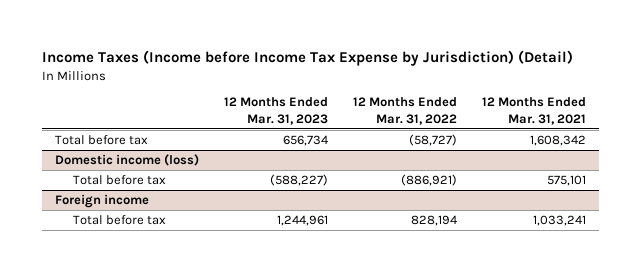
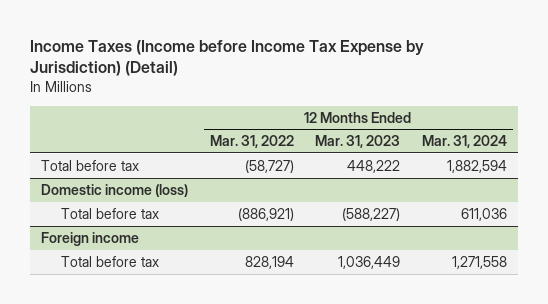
[482,97,587,125] 12 Months Ended Mar. 31, 2021 -> none
none -> [422,135,508,149] Mar. 31, 2024
[282,134,328,146] 656,734 -> [347,159,401,173] 448,222
[276,214,328,226] 1,244,961 -> [338,255,401,269] 1,036,449

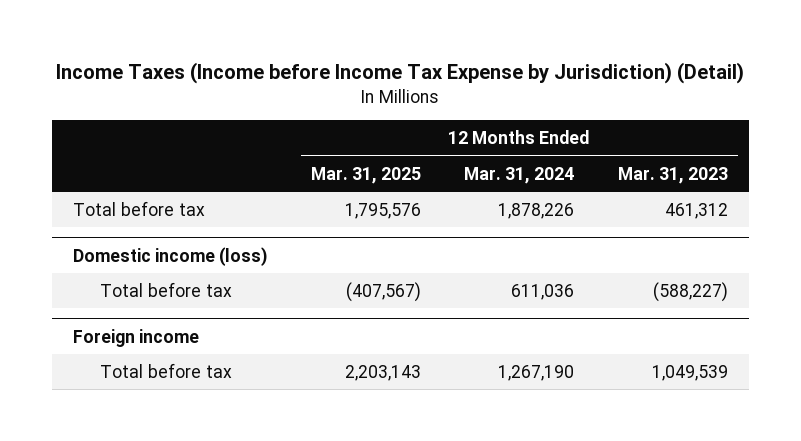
[209,135,294,149] Mar. 31, 2022 -> none
none -> [311,166,422,184] Mar. 31, 2025
[347,159,401,173] 448,222 -> [664,202,728,219] 461,312
[447,159,508,173] 1,882,594 -> [498,202,575,219] 1,878,226
[338,255,401,269] 1,036,449 -> [651,364,728,381] 1,049,539
[452,255,508,269] 1,271,558 -> [498,364,575,381] 1,267,190

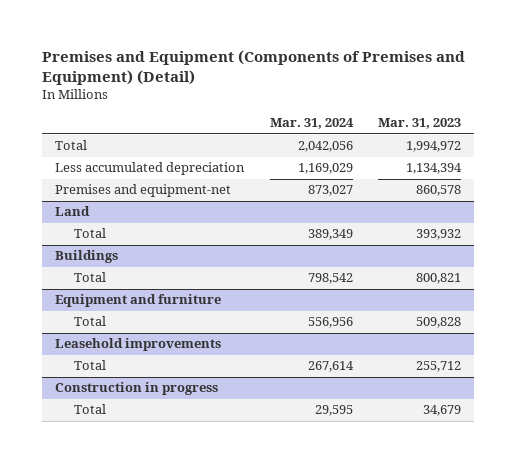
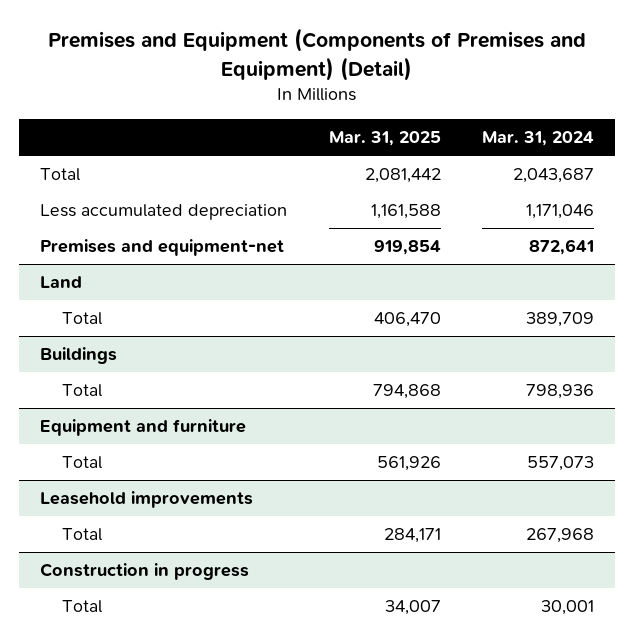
[378,118,462,130] Mar. 31, 2023 -> none
none -> [328,131,441,147] Mar. 31, 2025
[297,141,353,153] 2,042,056 -> [513,168,595,184] 2,043,687
[297,163,353,175] 1,169,029 -> [526,204,595,220] 1,171,046
[307,185,353,197] 873,027 -> [529,239,595,256] 872,641
[307,229,353,241] 389,349 -> [526,312,595,328] 389,709
[307,273,353,285] 798,542 -> [526,384,595,400] 798,936
[307,317,353,329] 556,956 -> [527,456,595,472] 557,073
[307,361,354,373] 267,614 -> [526,528,595,544] 267,968
[314,405,353,417] 29,595 -> [541,600,595,616] 30,001

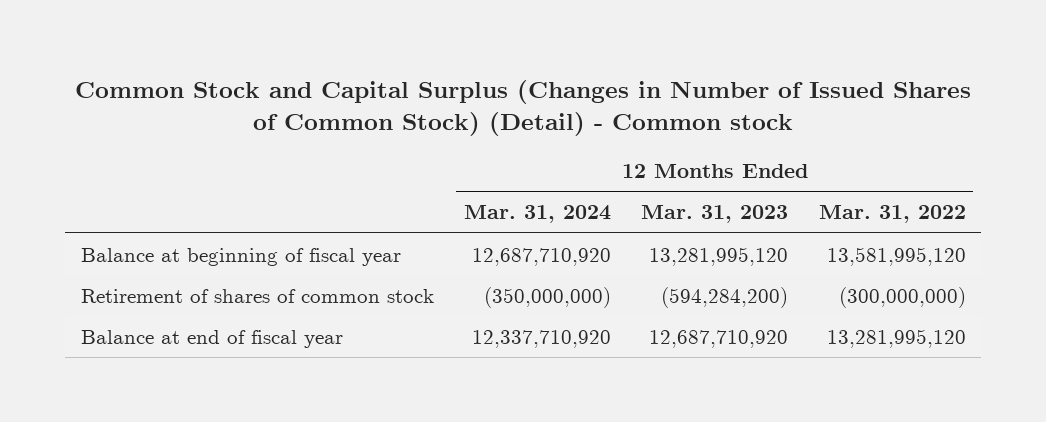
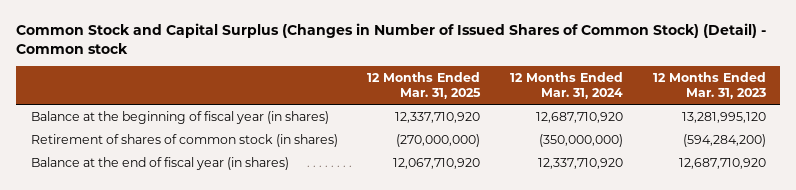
[818,205,966,224] Mar. 31, 2022 -> none
none -> [367,72,482,100] 12 Months Ended Mar. 31, 2025
[80,247,401,266] Balance at beginning of fiscal year -> [30,110,329,124] Balance at the beginning of fiscal year (in shares)
[80,288,434,303] Retirement of shares of common stock -> [30,133,338,147] Retirement of shares of common stock (in shares)
[80,329,343,348] Balance at end of fiscal year -> [30,156,289,170] Balance at the end of fiscal year (in shares)

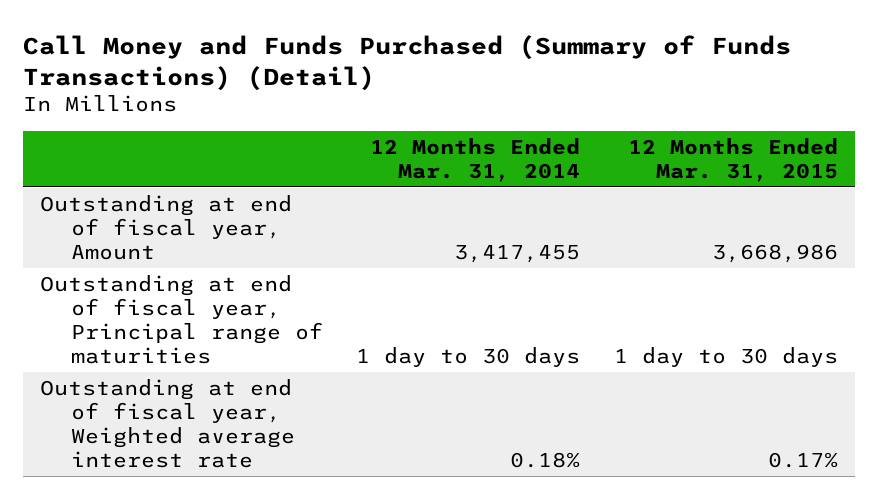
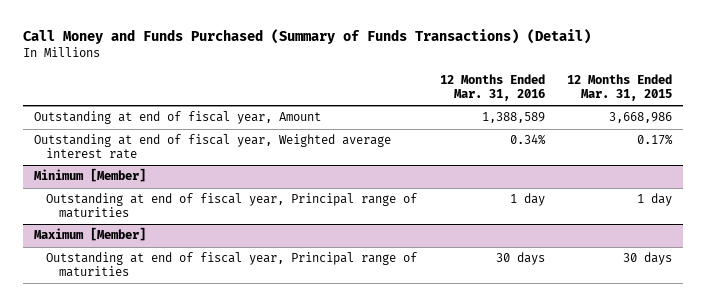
[370,137,581,182] 12 Months Ended Mar. 31, 2014 -> none
none -> [439,74,545,102] 12 Months Ended Mar. 31, 2016
[39,274,323,364] Outstanding at end of fiscal year, Principal range of maturities -> none
none -> [33,168,146,183] Minimum [Member]
none -> [46,193,418,219] Outstanding at end of fiscal year, Principal range of maturities
none -> [33,227,146,242] Maximum [Member]
none -> [46,252,418,278] Outstanding at end of fiscal year, Principal range of maturities

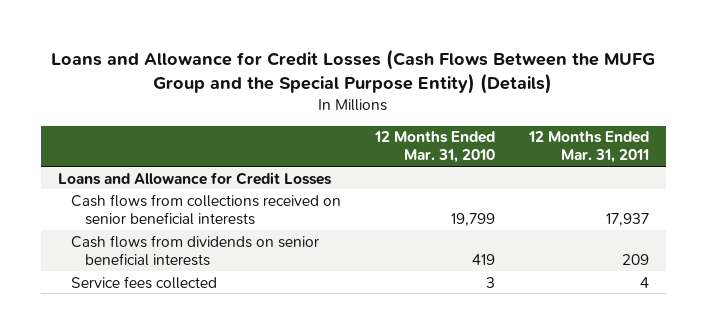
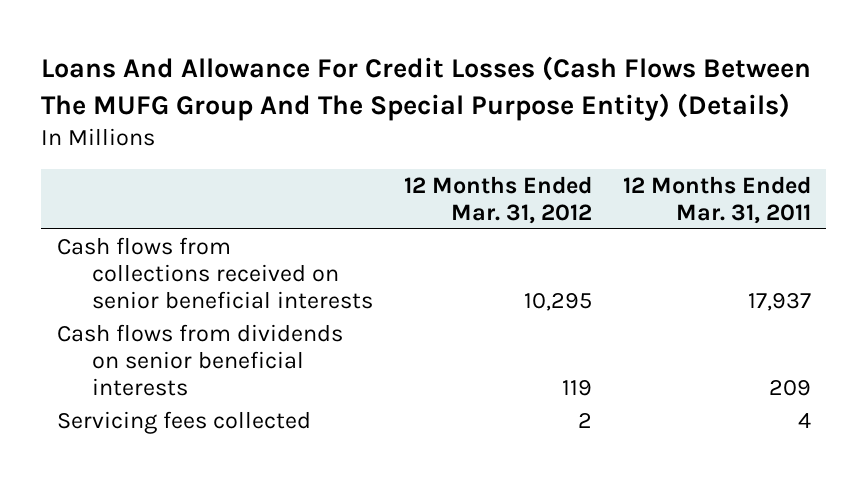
[51,48,656,94] Loans and Allowance for Credit Losses (Cash Flows Between the MUFG Group and the Special Purpose Entity) (Details) -> [41,56,812,121] Loans And Allowance For Credit Losses (Cash Flows Between The MUFG Group And The Special Purpose Entity) (Details)
[374,131,496,164] 12 Months Ended Mar. 31, 2010 -> none
none -> [404,175,593,224] 12 Months Ended Mar. 31, 2012
[57,171,332,185] Loans and Allowance for Credit Losses -> none
[71,275,218,289] Service fees collected -> [56,410,311,434] Servicing fees collected

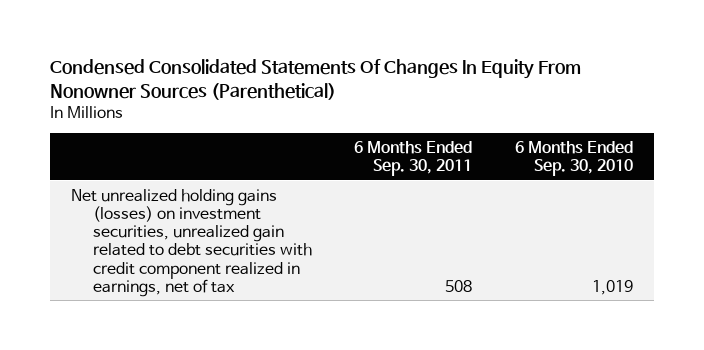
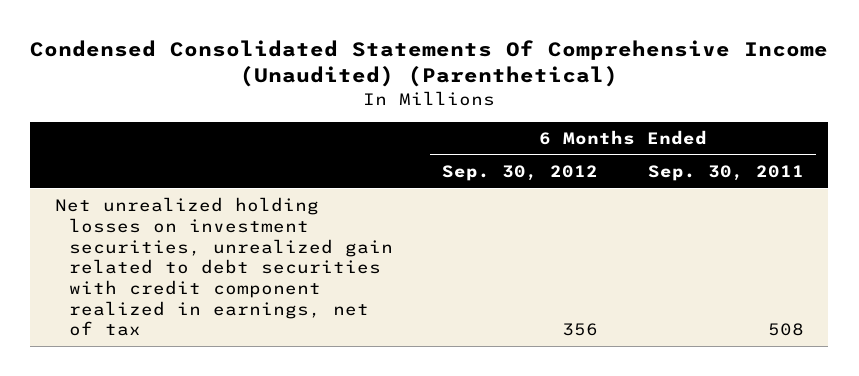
[49,59,581,101] Condensed Consolidated Statements Of Changes In Equity From Nonowner Sources (Parenthetical) -> [30,40,829,88] Condensed Consolidated Statements Of Comprehensive Income (Unaudited) (Parenthetical)
[515,140,634,177] 6 Months Ended Sep. 30, 2010 -> none
none -> [442,165,599,182] Sep. 30, 2012
[70,188,312,297] Net unrealized holding gains (losses) on investment securities, unrealized gain related to debt securities with credit component realized in earnings, net of tax -> [54,197,394,337] Net unrealized holding losses on investment securities, unrealized gain related to debt securities with credit component realized in earnings, net of tax

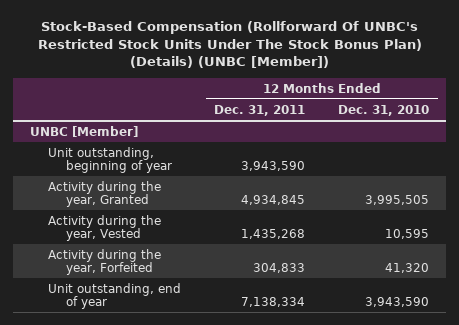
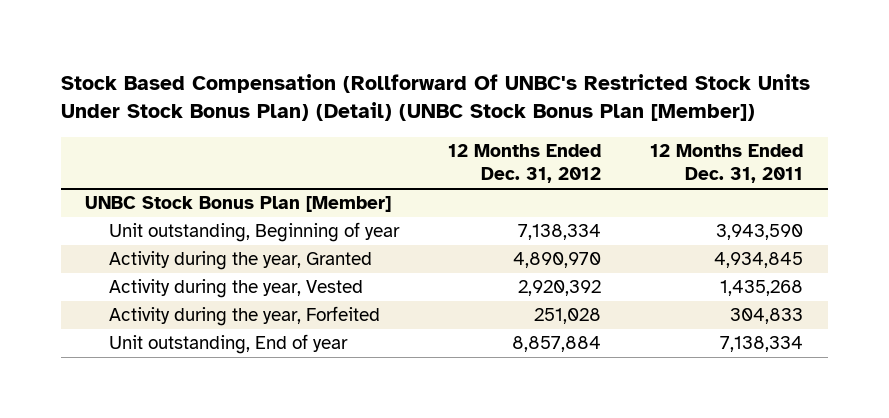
[37,20,422,69] Stock-Based Compensation (Rollforward Of UNBC's Restricted Stock Units Under The Stock Bonus Plan) (Details) (UNBC [Member]) -> [61,73,811,122] Stock Based Compensation (Rollforward Of UNBC's Restricted Stock Units Under Stock Bonus Plan) (Detail) (UNBC Stock Bonus Plan [Member])
[338,104,430,116] Dec. 31, 2010 -> none
none -> [448,144,602,184] 12 Months Ended Dec. 31, 2012
[29,125,138,137] UNBC [Member] -> none
none -> [85,196,392,213] UNBC Stock Bonus Plan [Member]
[47,146,172,174] Unit outstanding, beginning of year -> [109,222,401,243] Unit outstanding, Beginning of year
[47,282,181,310] Unit outstanding, end of year -> [109,334,349,355] Unit outstanding, End of year

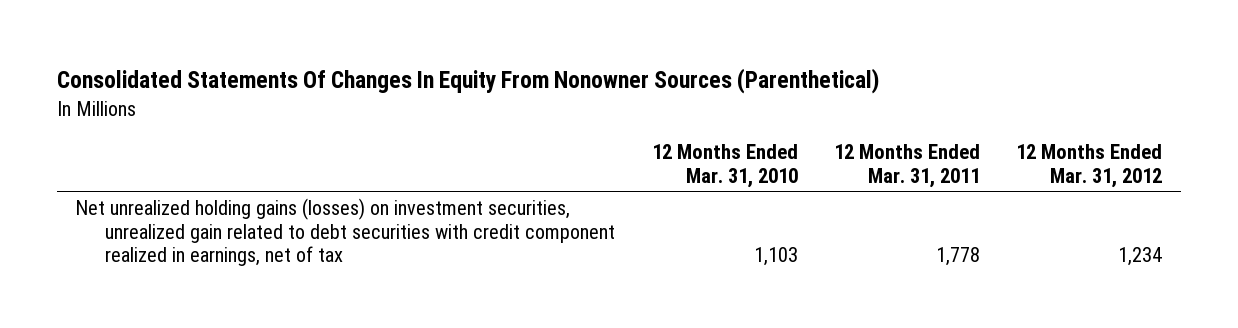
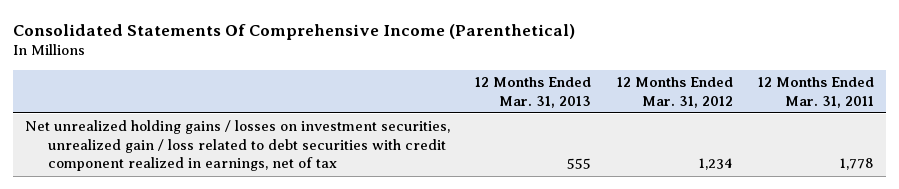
[56,68,879,95] Consolidated Statements Of Changes In Equity From Nonowner Sources (Parenthetical) -> [12,23,575,40] Consolidated Statements Of Comprehensive Income (Parenthetical)
[651,144,798,188] 12 Months Ended Mar. 31, 2010 -> none
none -> [475,77,592,108] 12 Months Ended Mar. 31, 2013
[75,197,616,267] Net unrealized holding gains (losses) on investment securities, unrealized gain related to debt securities with credit component realized in earnings, net of tax -> [25,120,451,172] Net unrealized holding gains / losses on investment securities, unrealized gain / loss related to debt securities with credit component realized in earnings, net of tax

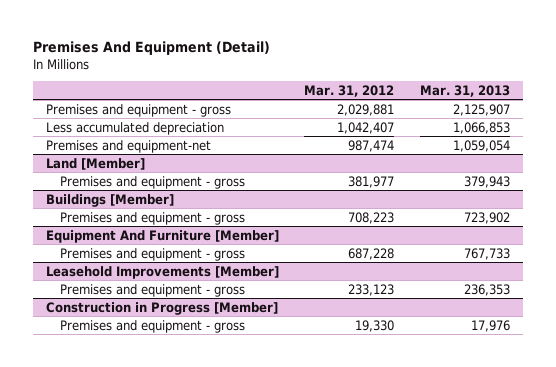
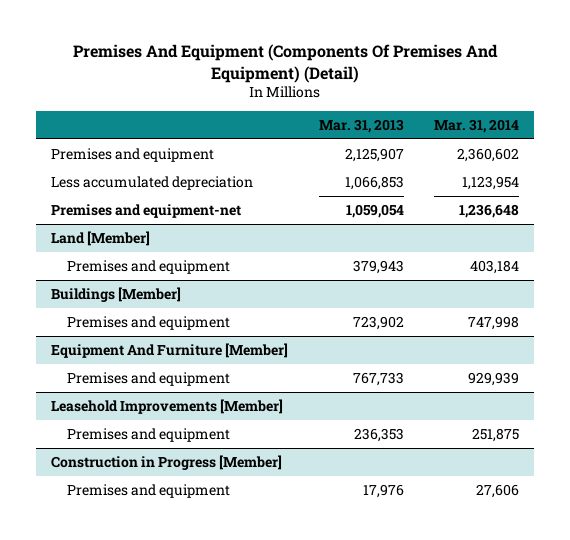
[32,40,270,55] Premises And Equipment (Detail) -> [73,44,499,83] Premises And Equipment (Components Of Premises And Equipment) (Detail)
[304,84,395,97] Mar. 31, 2012 -> none
none -> [434,118,520,133] Mar. 31, 2014
[45,103,231,117] Premises and equipment - gross -> [51,147,215,162] Premises and equipment
[60,175,246,189] Premises and equipment - gross -> [67,259,231,274] Premises and equipment
[60,211,246,225] Premises and equipment - gross -> [67,315,231,330] Premises and equipment
[60,247,246,261] Premises and equipment - gross -> [67,371,231,386] Premises and equipment
[60,283,246,297] Premises and equipment - gross -> [67,427,231,442] Premises and equipment
[60,319,246,333] Premises and equipment - gross -> [67,483,231,498] Premises and equipment

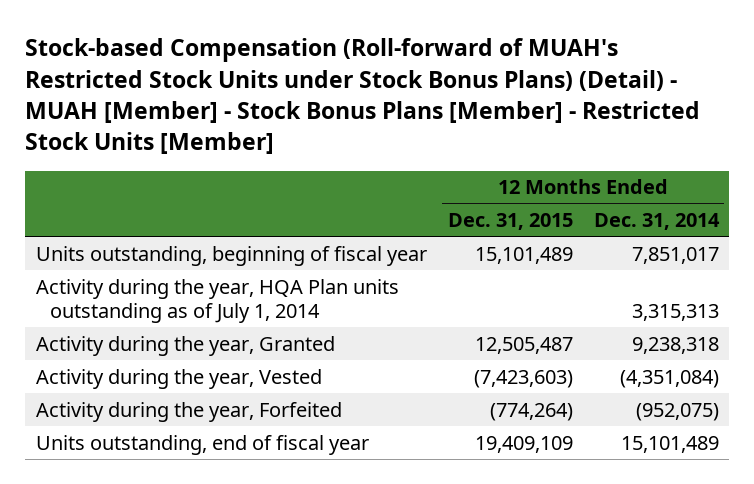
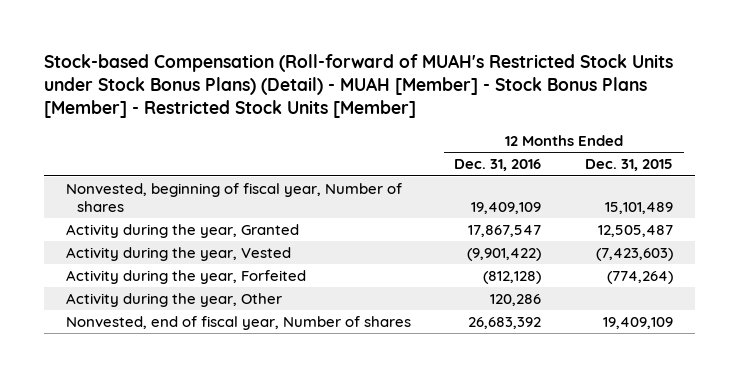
[593,213,720,231] Dec. 31, 2014 -> none
none -> [454,159,542,172] Dec. 31, 2016
[35,278,399,323] Activity during the year, HQA Plan units outstanding as of July 1, 2014 -> none
[35,245,427,266] Units outstanding, beginning of fiscal year -> [65,182,402,212] Nonvested, beginning of fiscal year, Number of shares
none -> [65,292,282,307] Activity during the year, Other
[35,434,369,455] Units outstanding, end of fiscal year -> [65,315,411,330] Nonvested, end of fiscal year, Number of shares

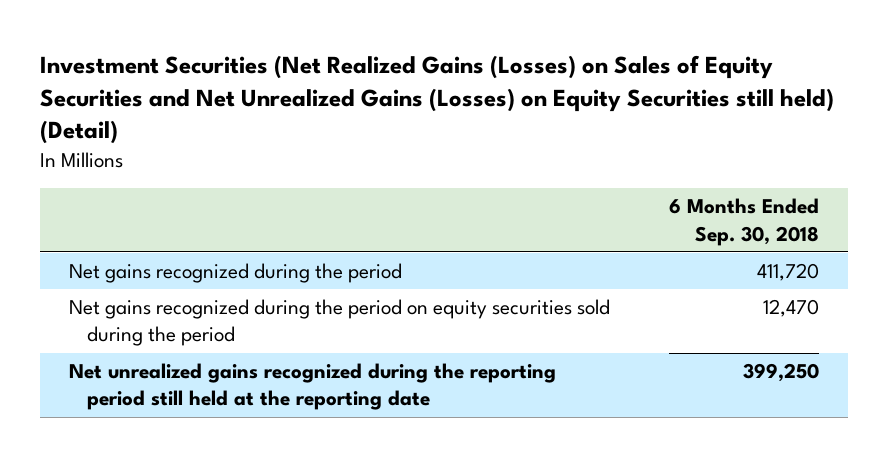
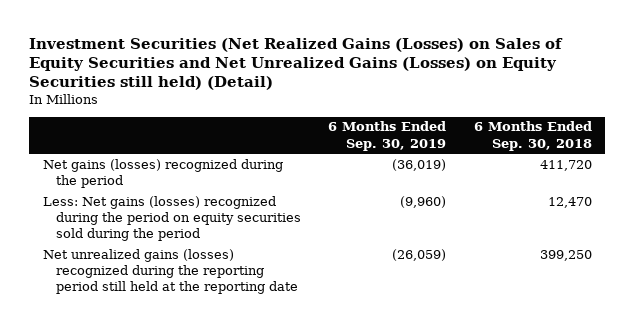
none -> [328,121,447,151] 6 Months Ended Sep. 30, 2019
[69,263,403,284] Net gains recognized during the period -> [42,158,283,188] Net gains (losses) recognized during the period
[69,299,611,347] Net gains recognized during the period on equity securities sold during the period -> [42,195,302,242] Less: Net gains (losses) recognized during the period on equity securities sold during the period
[69,363,557,411] Net unrealized gains recognized during the reporting period still held at the reporting date -> [42,248,299,295] Net unrealized gains (losses) recognized during the reporting period still held at the reporting date

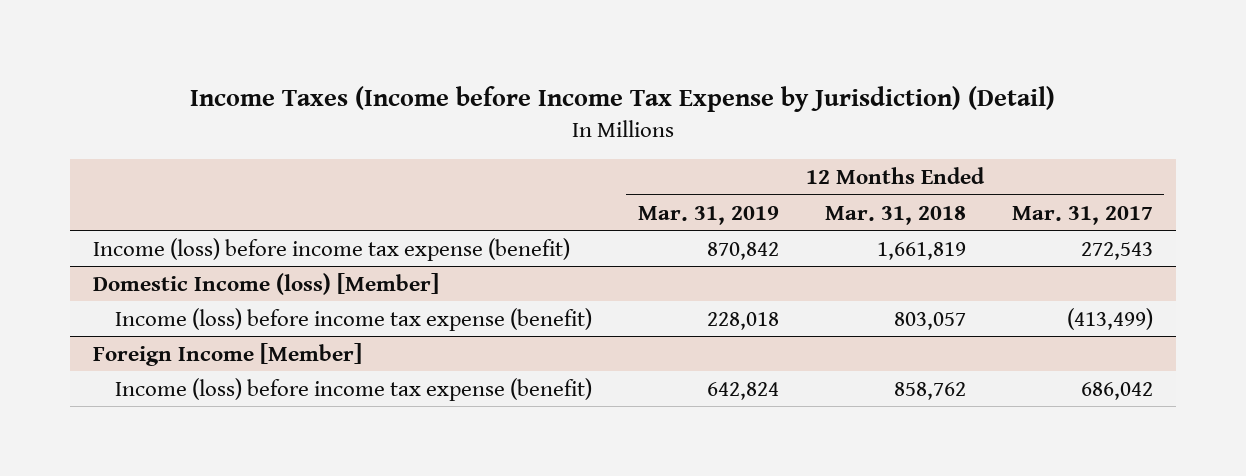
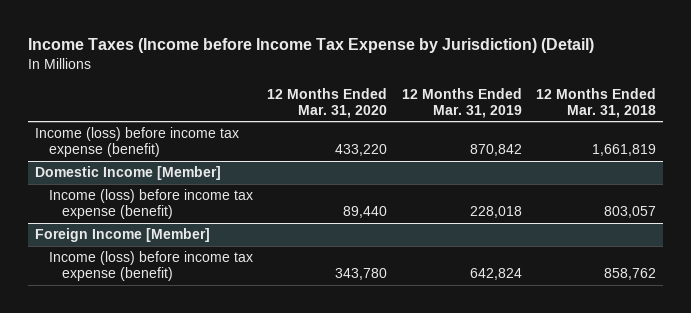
[1011,205,1153,225] Mar. 31, 2017 -> none
none -> [267,87,388,118] 12 Months Ended Mar. 31, 2020
[93,272,440,295] Domestic Income (loss) [Member] -> [35,166,222,181] Domestic Income [Member]

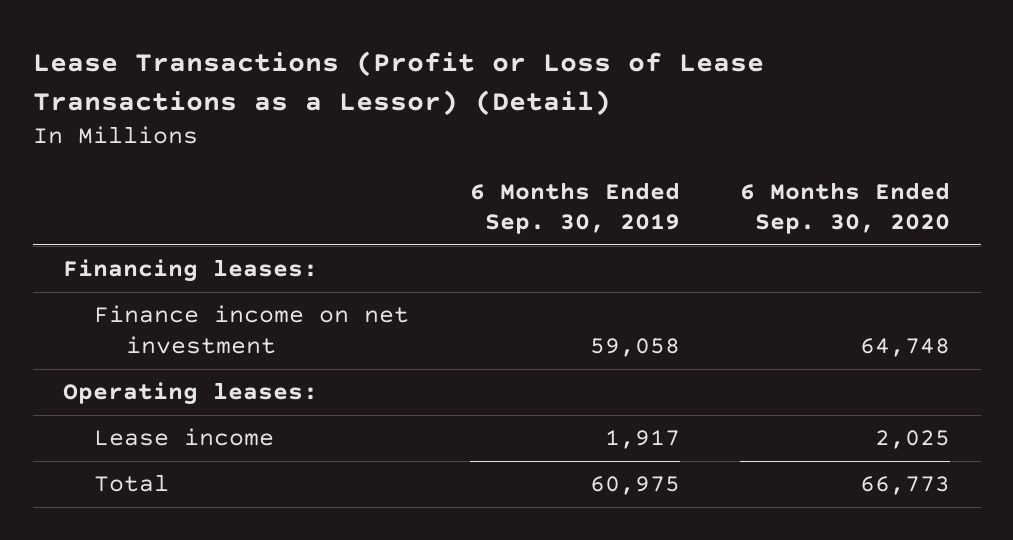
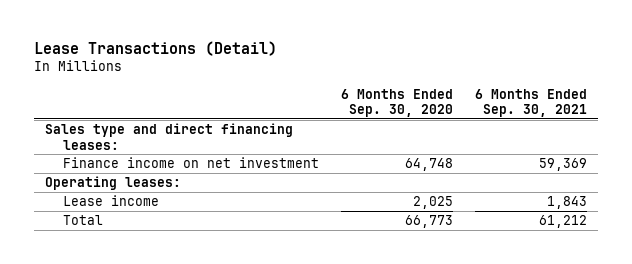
[32,51,764,116] Lease Transactions (Profit or Loss of Lease Transactions as a Lessor) (Detail) -> [33,41,277,57] Lease Transactions (Detail)
[469,181,680,235] 6 Months Ended Sep. 30, 2019 -> none
none -> [474,88,587,117] 6 Months Ended Sep. 30, 2021
[62,259,318,283] Financing leases: -> [44,123,293,150] Sales type and direct financing leases:

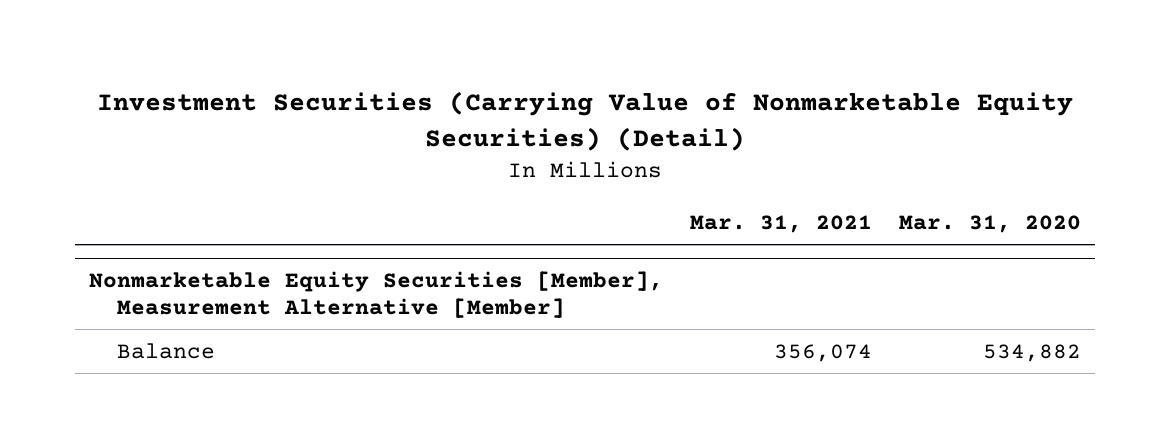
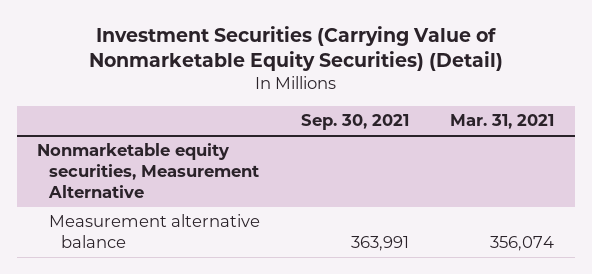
[899,214,1082,233] Mar. 31, 2020 -> none
none -> [301,114,410,131] Sep. 30, 2021
[88,270,663,318] Nonmarketable Equity Securities [Member], Measurement Alternative [Member] -> [37,143,260,199] Nonmarketable equity securities, Measurement Alternative
[116,342,215,359] Balance -> [49,214,261,249] Measurement alternative balance

